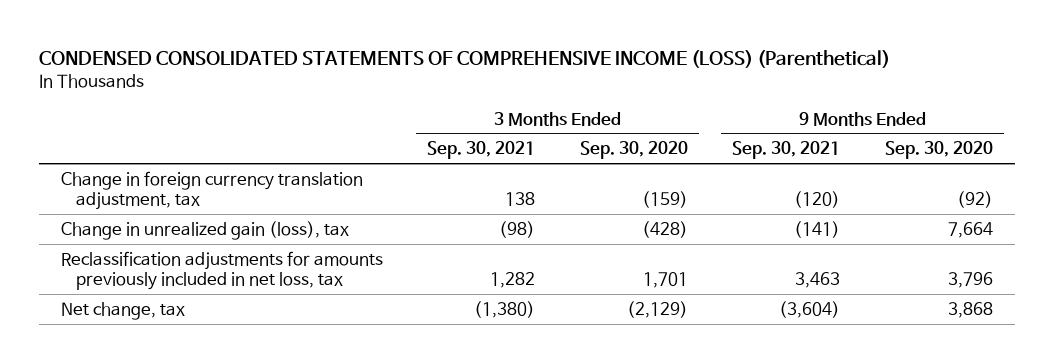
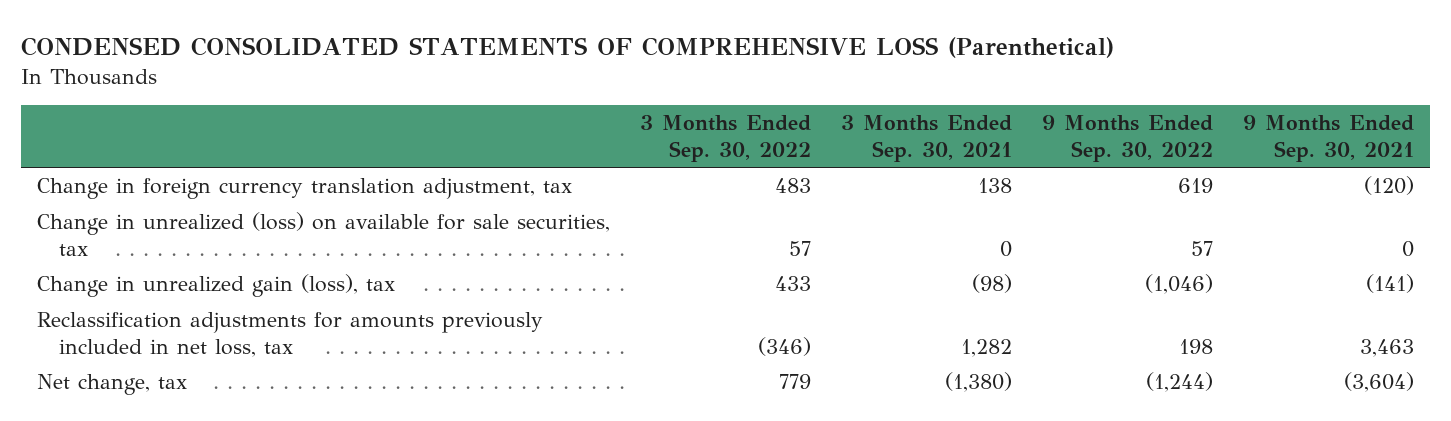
[38,49,890,68] CONDENSED CONSOLIDATED STATEMENTS OF COMPREHENSIVE INCOME (LOSS) (Parenthetical) -> [21,36,1115,58] CONDENSED CONSOLIDATED STATEMENTS OF COMPREHENSIVE LOSS (Parenthetical)
[579,141,688,160] Sep. 30, 2020 -> none
[884,141,993,160] Sep. 30, 2020 -> none
none -> [639,115,811,162] 3 Months Ended Sep. 30, 2022
none -> [1042,115,1214,162] 9 Months Ended Sep. 30, 2022
none -> [36,212,610,256] Change in unrealized (loss) on available for sale securities, tax

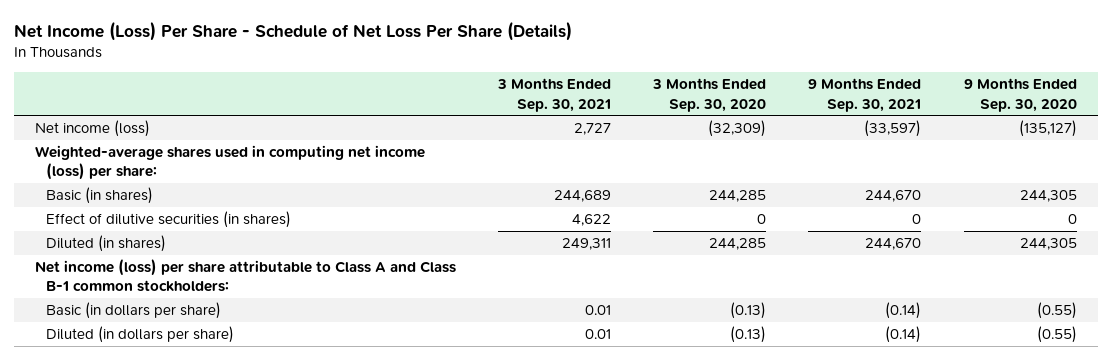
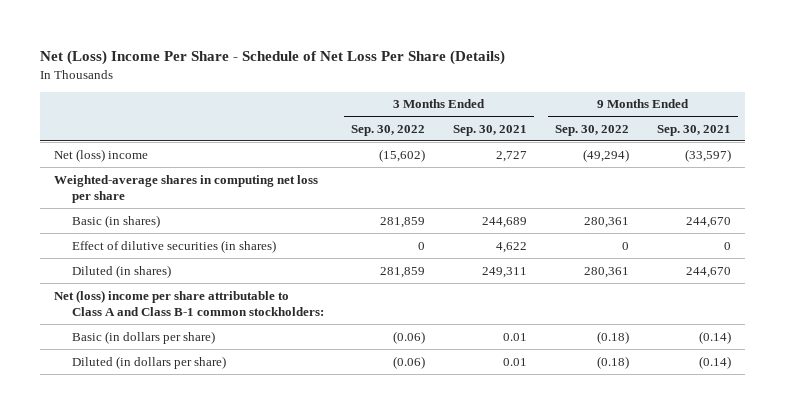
[13,21,572,42] Net Income (Loss) Per Share - Schedule of Net Loss Per Share (Details) -> [40,49,506,65] Net (Loss) Income Per Share - Schedule of Net Loss Per Share (Details)
[652,78,767,112] 3 Months Ended Sep. 30, 2020 -> none
[963,78,1077,112] 9 Months Ended Sep. 30, 2020 -> none
none -> [351,124,426,136] Sep. 30, 2022
none -> [555,124,630,136] Sep. 30, 2022
[35,120,151,138] Net income (loss) -> [54,148,149,162] Net (loss) income
[35,145,426,181] Weighted-average shares used in computing net income (loss) per share: -> [54,174,319,204] Weighted-average shares in computing net loss per share
[35,259,457,293] Net income (loss) per share attributable to Class A and Class B-1 common stockholders: -> [54,289,324,317] Net (loss) income per share attributable to Class A and Class B-1 common stockholders:

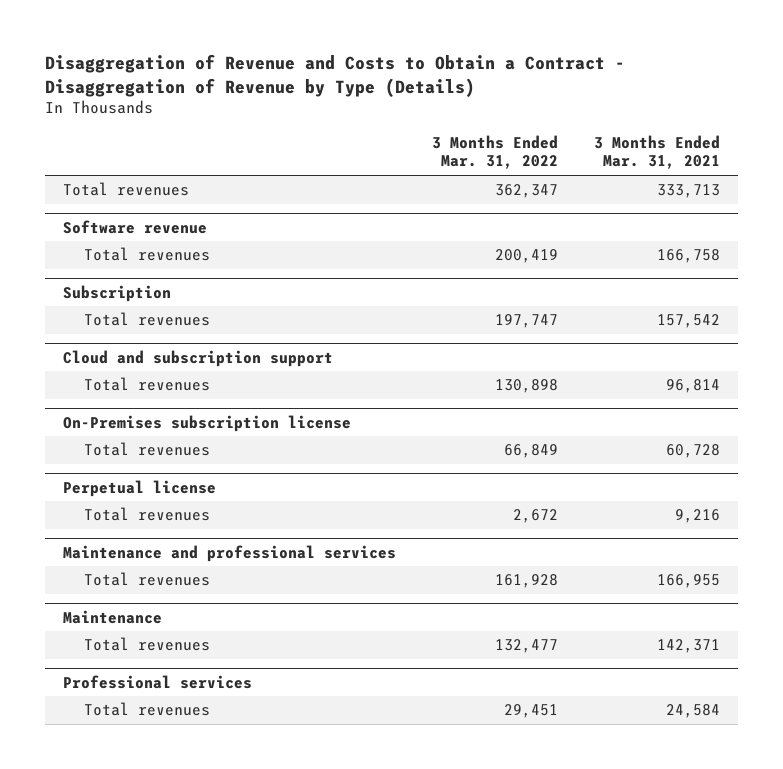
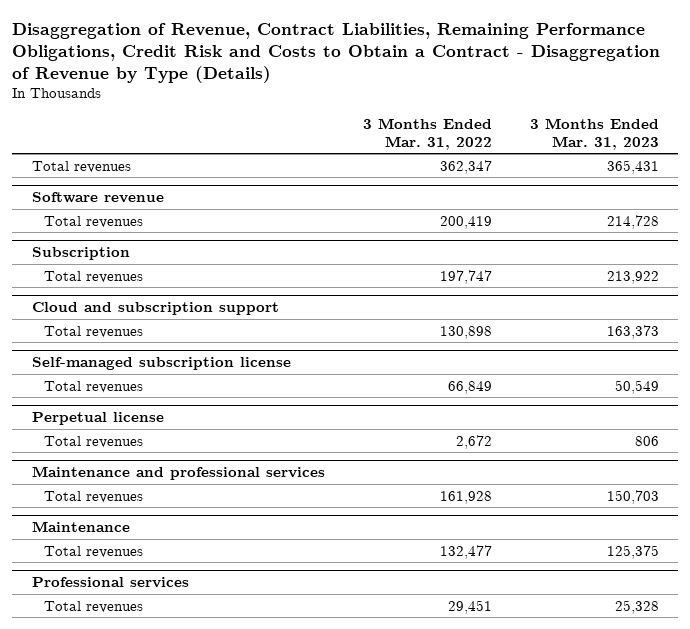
[45,53,626,97] Disaggregation of Revenue and Costs to Obtain a Contract - Disaggregation of Revenue by Type (Details) -> [12,22,661,83] Disaggregation of Revenue, Contract Liabilities, Remaining Performance Obligations, Credit Risk and Costs to Obtain a Contract - Disaggregation of Revenue by Type (Details)
[593,134,720,170] 3 Months Ended Mar. 31, 2021 -> none
none -> [529,118,659,150] 3 Months Ended Mar. 31, 2023
[62,414,351,432] On-Premises subscription license -> [31,357,291,371] Self-managed subscription license

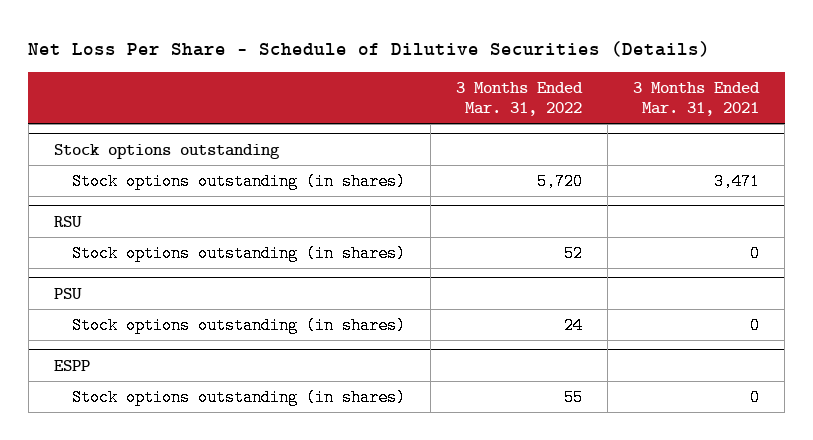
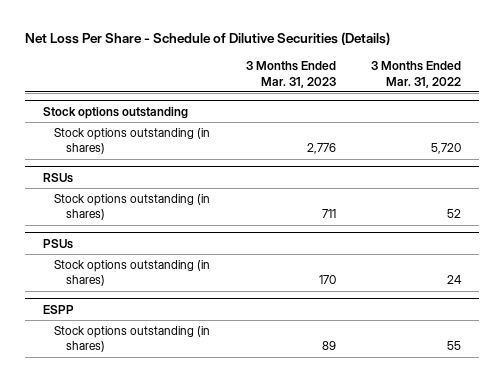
[633,81,761,116] 3 Months Ended Mar. 31, 2021 -> none
none -> [245,61,336,88] 3 Months Ended Mar. 31, 2023
[53,215,82,227] RSU -> [42,172,73,183] RSUs
[53,287,82,299] PSU -> [42,238,73,249] PSUs

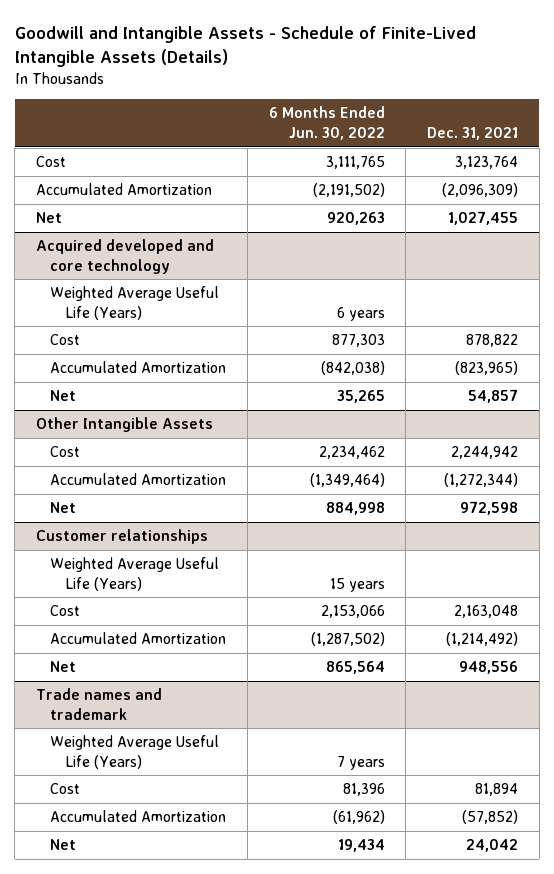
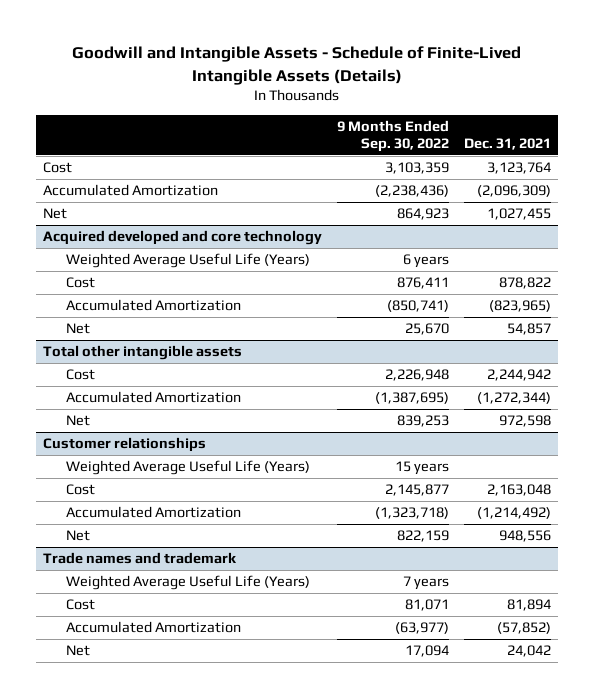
[268,106,385,140] 6 Months Ended Jun. 30, 2022 -> none
none -> [336,119,449,153] 9 Months Ended Sep. 30, 2022
[36,417,214,433] Other Intangible Assets -> [43,344,243,360] Total other intangible assets

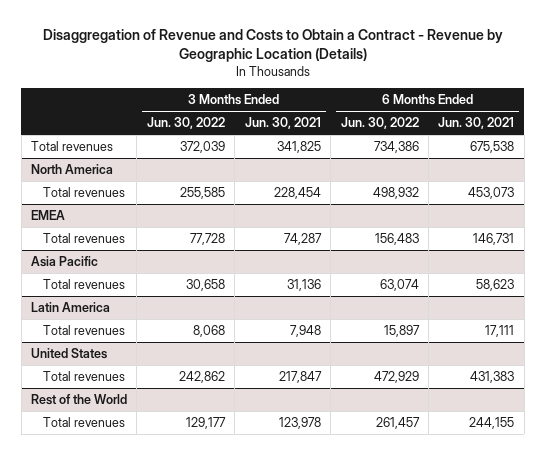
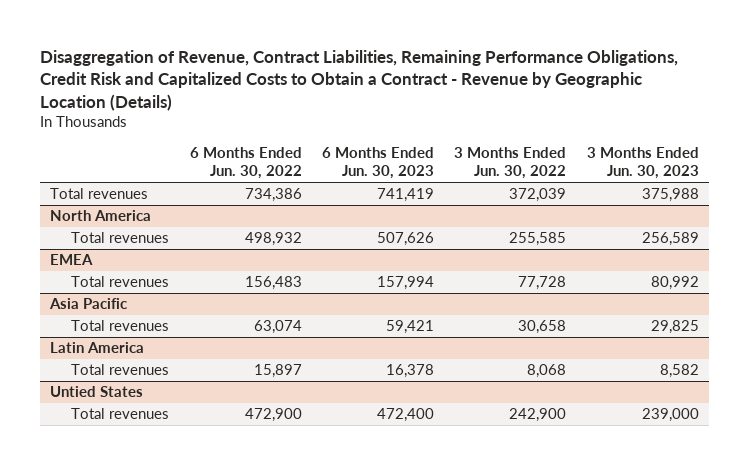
[42,29,503,63] Disaggregation of Revenue and Costs to Obtain a Contract - Revenue by Geographic Location (Details) -> [40,49,679,111] Disaggregation of Revenue, Contract Liabilities, Remaining Performance Obligations, Credit Risk and Capitalized Costs to Obtain a Contract - Revenue by Geographic Location (Details)
[244,117,321,130] Jun. 30, 2021 -> none
[438,117,515,130] Jun. 30, 2021 -> none
none -> [321,147,434,180] 6 Months Ended Jun. 30, 2023
none -> [586,147,699,180] 3 Months Ended Jun. 30, 2023
[31,394,128,406] Rest of the World -> none
[43,417,126,428] Total revenues -> none
[31,348,108,360] United States -> [50,386,144,398] Untied States
[178,371,225,384] 242,862 -> [509,408,567,423] 242,900
[373,371,419,384] 472,929 -> [244,408,302,423] 472,900

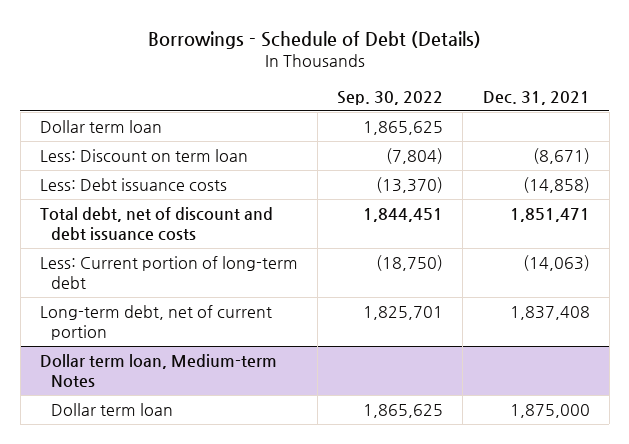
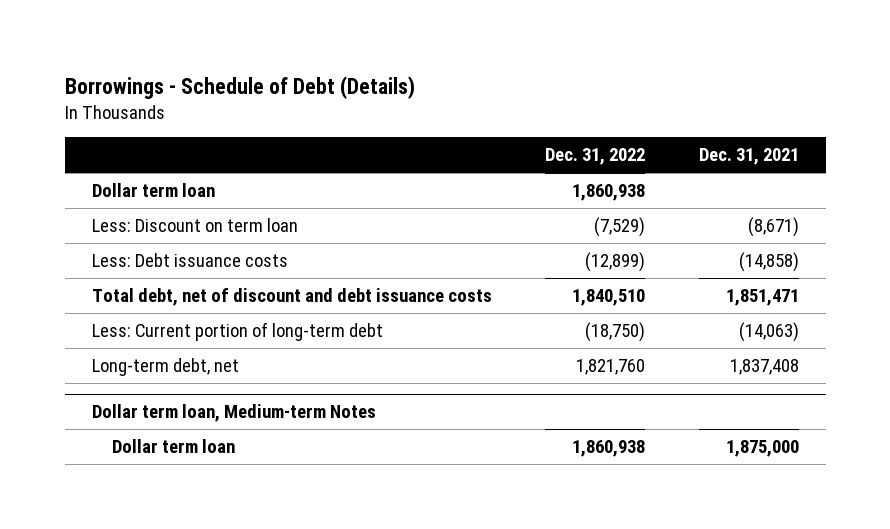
[337,90,444,105] Sep. 30, 2022 -> none
none -> [545,148,646,166] Dec. 31, 2022
[39,305,272,341] Long-term debt, net of current portion -> [91,357,239,376] Long-term debt, net

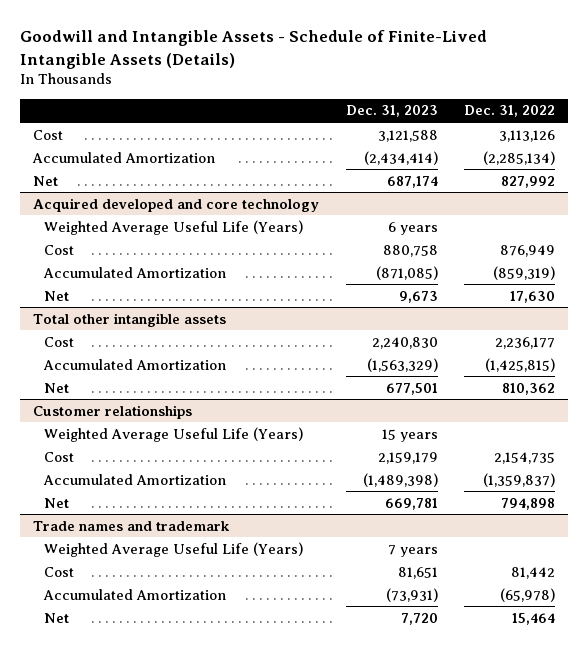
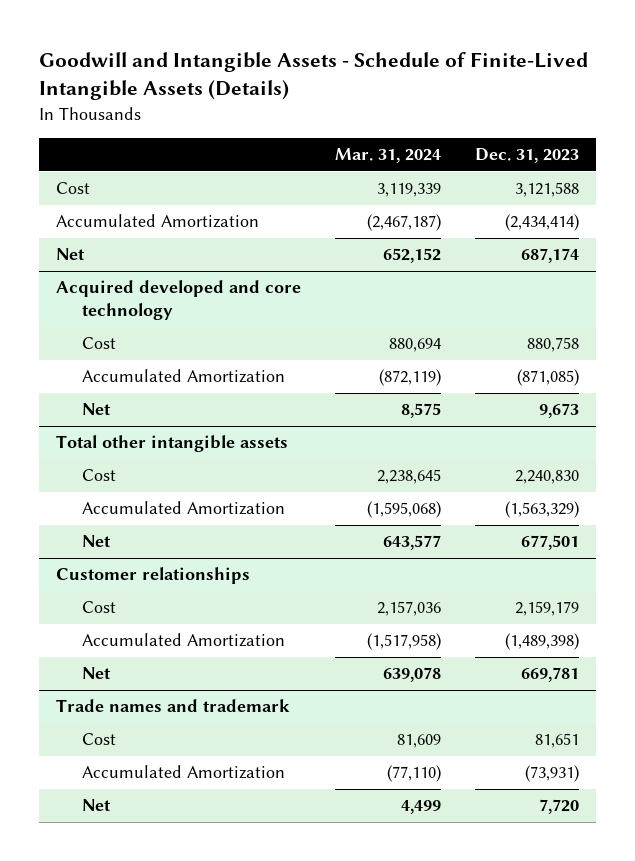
[464,105,556,118] Dec. 31, 2022 -> none
none -> [335,148,442,164] Mar. 31, 2024
[43,219,303,235] Weighted Average Useful Life (Years) -> none
[43,426,303,442] Weighted Average Useful Life (Years) -> none
[43,541,303,557] Weighted Average Useful Life (Years) -> none

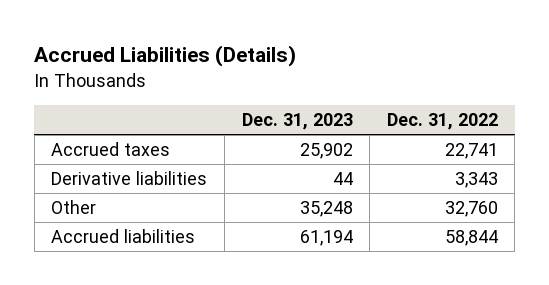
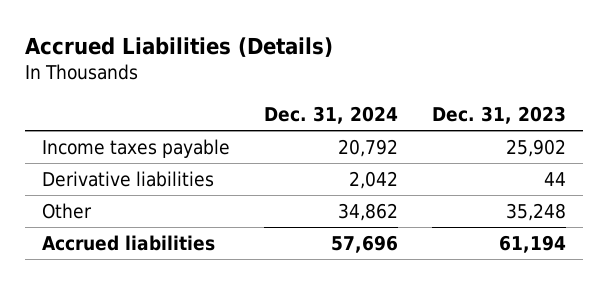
[386,112,498,130] Dec. 31, 2022 -> none
none -> [264,106,399,125] Dec. 31, 2024
[51,141,171,156] Accrued taxes -> [41,139,230,159] Income taxes payable

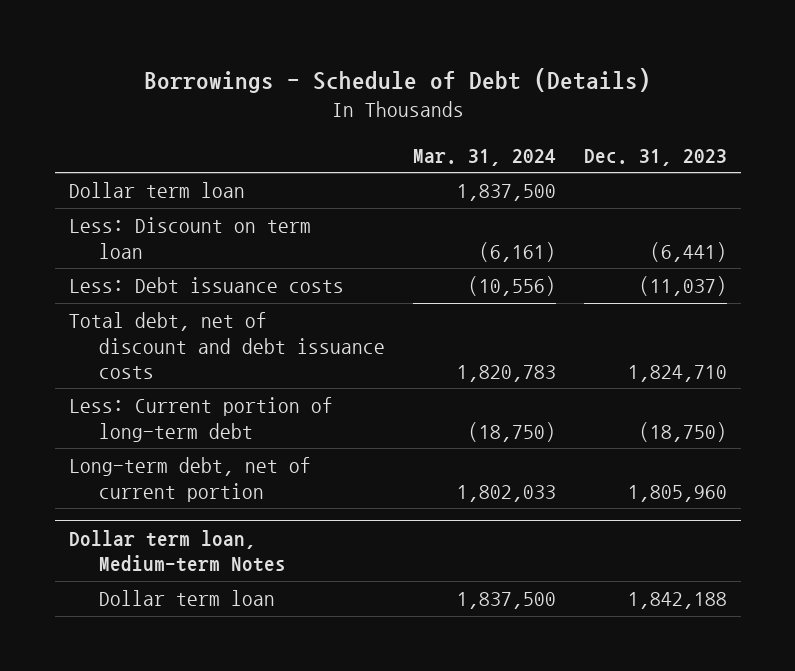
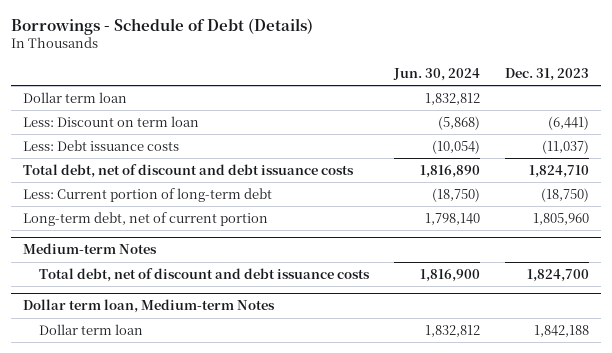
[412,148,556,166] Mar. 31, 2024 -> none
none -> [392,68,480,82] Jun. 30, 2024
none -> [22,243,157,255] Medium-term Notes
none -> [39,267,371,282] Total debt, net of discount and debt issuance costs

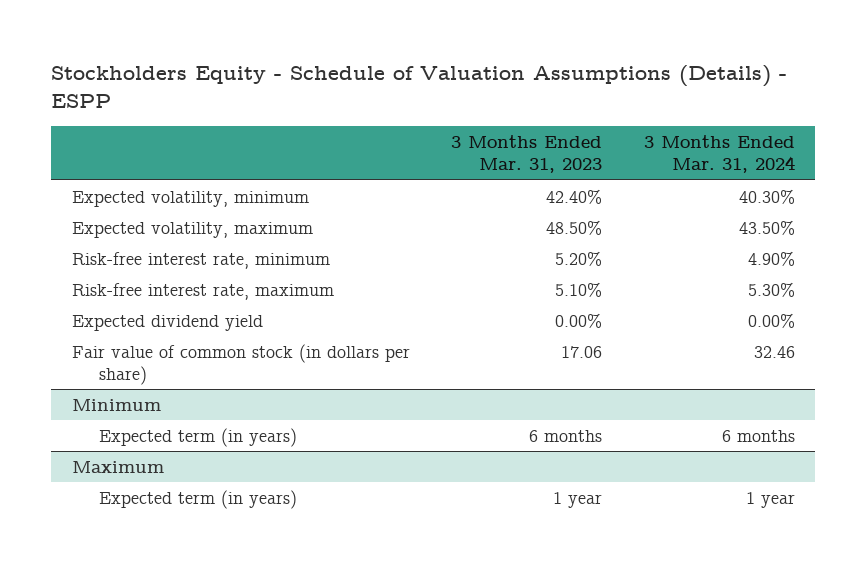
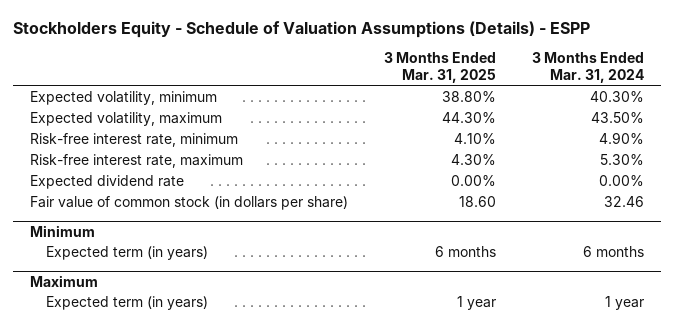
[451,134,603,174] 3 Months Ended Mar. 31, 2023 -> none
none -> [384,52,497,84] 3 Months Ended Mar. 31, 2025
[71,314,263,331] Expected dividend yield -> [30,175,185,190] Expected dividend rate

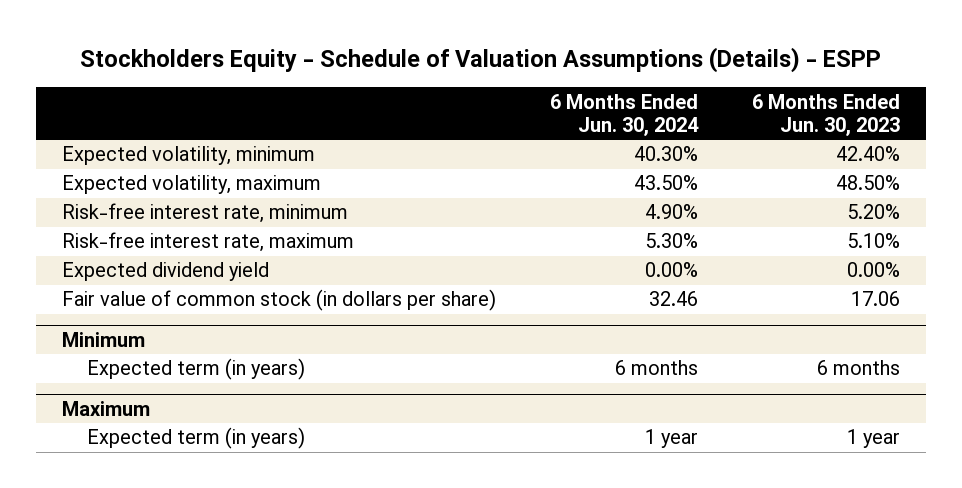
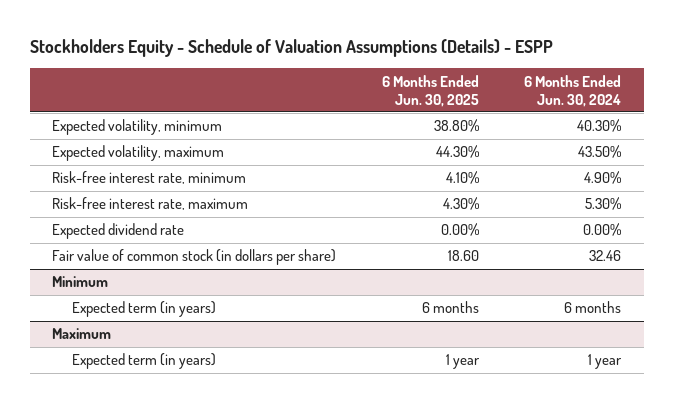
[751,93,900,137] 6 Months Ended Jun. 30, 2023 -> none
none -> [381,74,479,107] 6 Months Ended Jun. 30, 2025
[62,262,270,282] Expected dividend yield -> [52,223,185,240] Expected dividend rate

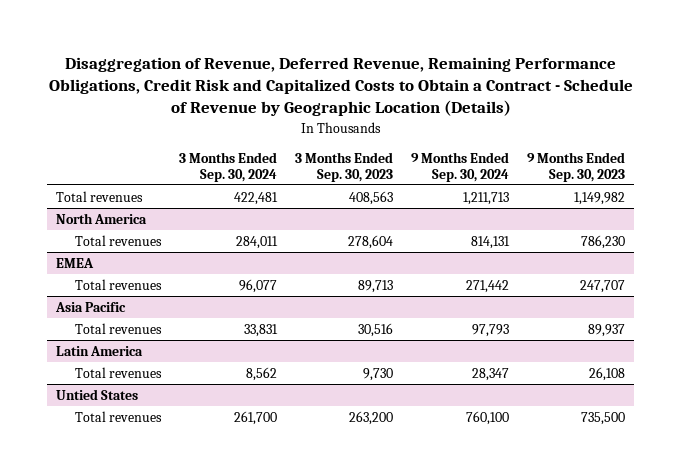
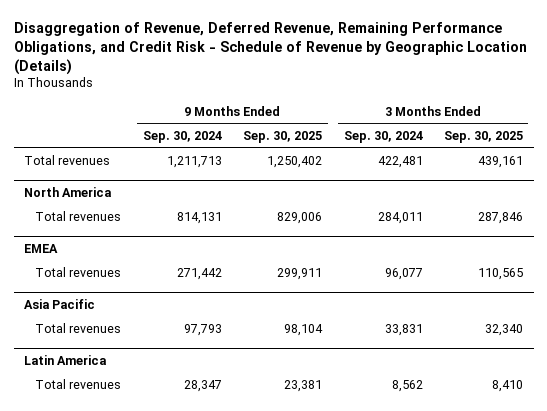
[48,57,633,117] Disaggregation of Revenue, Deferred Revenue, Remaining Performance Obligations, Credit Risk and Capitalized Costs to Obtain a Contract - Schedule of Revenue by Geographic Location (Details) -> [13,21,527,75] Disaggregation of Revenue, Deferred Revenue, Remaining Performance Obligations, and Credit Risk - Schedule of Revenue by Geographic Location (Details)
[294,151,393,182] 3 Months Ended Sep. 30, 2023 -> none
[526,151,625,182] 9 Months Ended Sep. 30, 2023 -> none
none -> [243,131,323,144] Sep. 30, 2025
none -> [443,131,523,144] Sep. 30, 2025
[56,388,139,400] Untied States -> none
[74,410,162,422] Total revenues -> none

